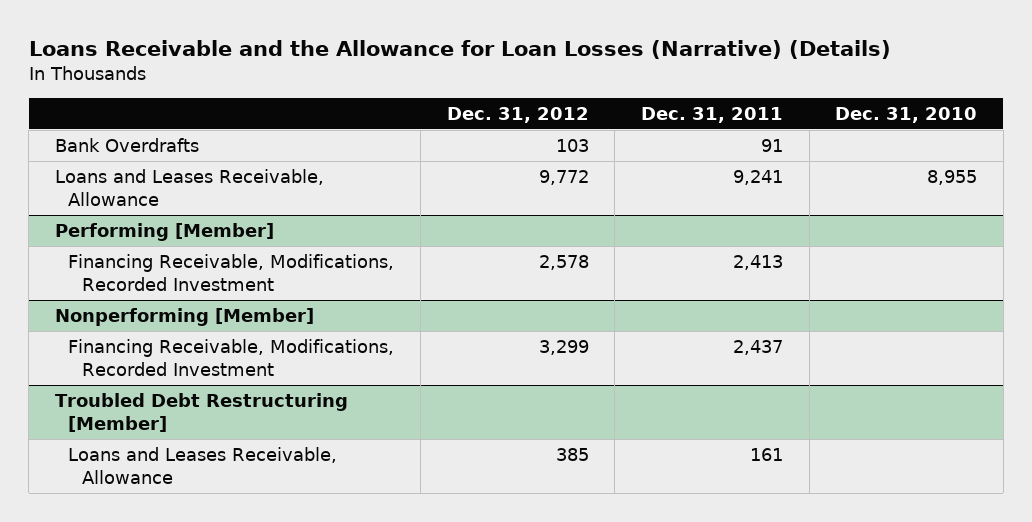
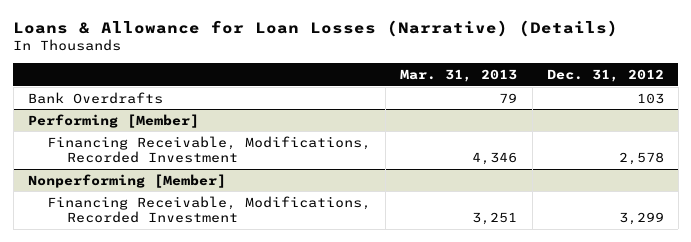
[28,40,891,60] Loans Receivable and the Allowance for Loan Losses (Narrative) (Details) -> [13,20,619,38] Loans & Allowance for Loan Losses (Narrative) (Details)
[640,107,783,124] Dec. 31, 2011 -> none
[835,107,978,124] Dec. 31, 2010 -> none
none -> [400,68,518,82] Mar. 31, 2013
[55,168,325,206] Loans and Leases Receivable, Allowance -> none
[55,392,349,432] Troubled Debt Restructuring [Member] -> none
[68,446,338,484] Loans and Leases Receivable, Allowance -> none

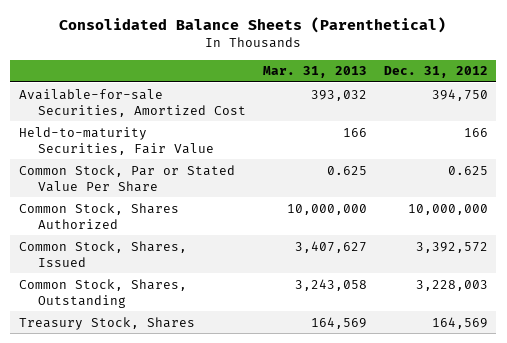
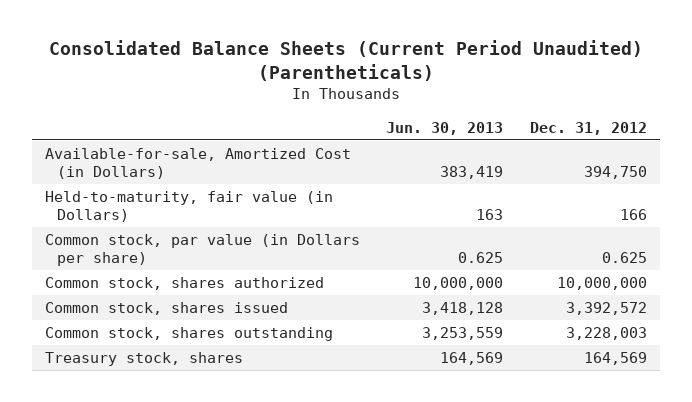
[59,17,447,34] Consolidated Balance Sheets (Parenthetical) -> [48,40,643,81] Consolidated Balance Sheets (Current Period Unaudited) (Parentheticals)
[262,66,367,79] Mar. 31, 2013 -> none
none -> [386,121,504,135] Jun. 30, 2013
[18,88,246,117] Available-for-sale Securities, Amortized Cost -> [45,148,352,179] Available-for-sale, Amortized Cost (in Dollars)
[18,126,214,155] Held-to-maturity Securities, Fair Value -> [45,191,334,222] Held-to-maturity, fair value (in Dollars)
[18,164,235,192] Common Stock, Par or Stated Value Per Share -> [45,234,361,266] Common stock, par value (in Dollars per share)
[18,202,179,229] Common Stock, Shares Authorized -> [45,277,325,291] Common stock, shares authorized
[18,240,187,267] Common Stock, Shares, Issued -> [45,302,289,316] Common stock, shares issued
[18,278,187,308] Common Stock, Shares, Outstanding -> [45,327,334,342] Common stock, shares outstanding
[18,316,195,330] Treasury Stock, Shares -> [45,352,244,367] Treasury stock, shares

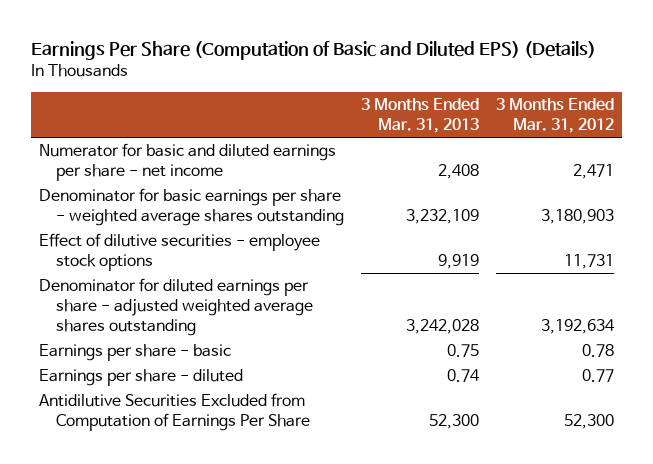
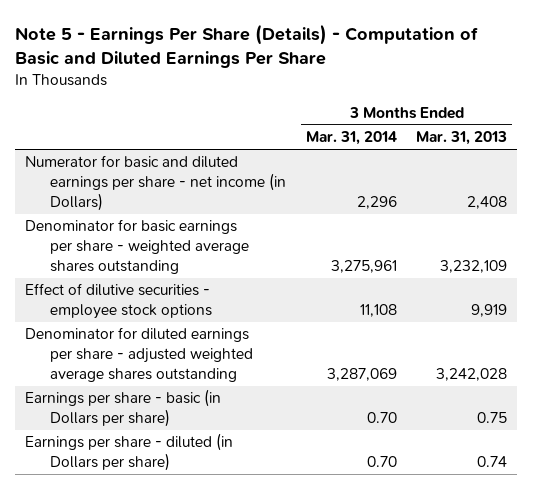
[30,41,596,61] Earnings Per Share (Computation of Basic and Diluted EPS) (Details) -> [15,23,479,68] Note 5 - Earnings Per Share (Details) - Computation of Basic and Diluted Earnings Per Share
[495,98,614,134] 3 Months Ended Mar. 31, 2012 -> none
none -> [305,131,397,146] Mar. 31, 2014
[39,143,337,181] Numerator for basic and diluted earnings per share - net income -> [25,155,286,212] Numerator for basic and diluted earnings per share - net income (in Dollars)
[39,393,310,431] Antidilutive Securities Excluded from Computation of Earnings Per Share -> none
[39,344,232,362] Earnings per share - basic -> [25,389,222,428] Earnings per share - basic (in Dollars per share)
[39,369,244,387] Earnings per share - diluted -> [25,433,234,472] Earnings per share - diluted (in Dollars per share)

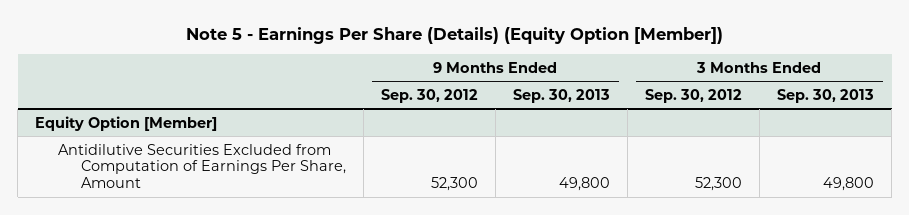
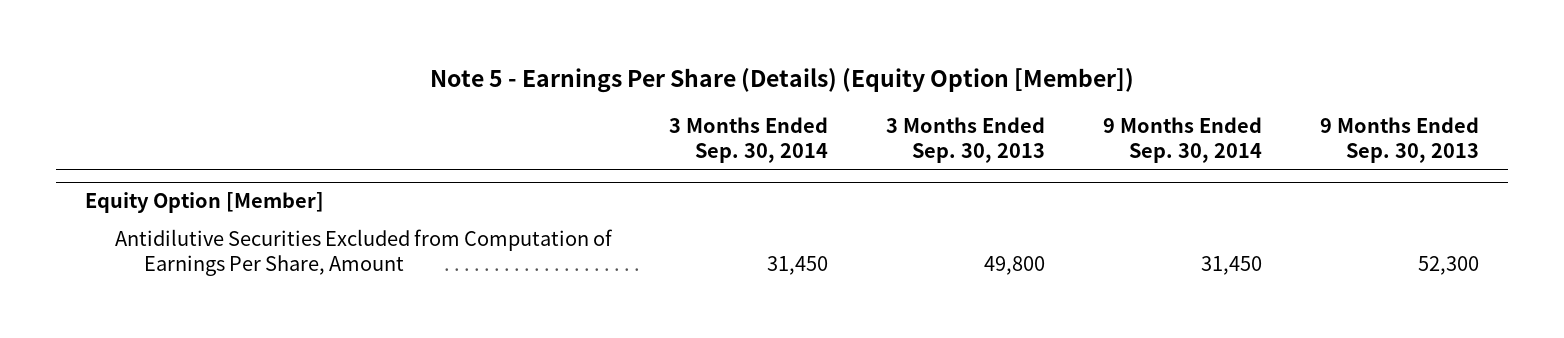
[380,88,478,103] Sep. 30, 2012 -> none
[644,88,742,103] Sep. 30, 2012 -> none
none -> [669,116,829,164] 3 Months Ended Sep. 30, 2014
none -> [1103,116,1263,164] 9 Months Ended Sep. 30, 2014
[558,177,610,192] 49,800 -> [1418,256,1480,276] 52,300

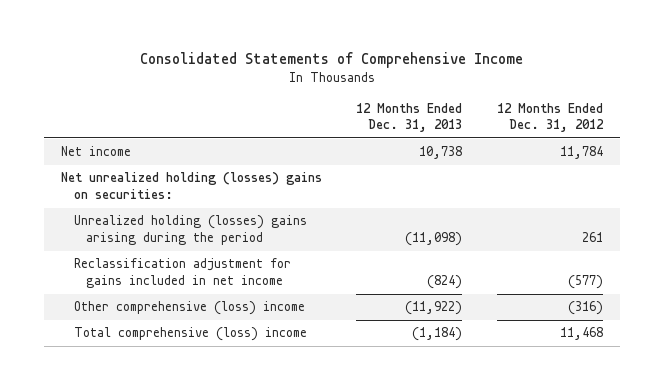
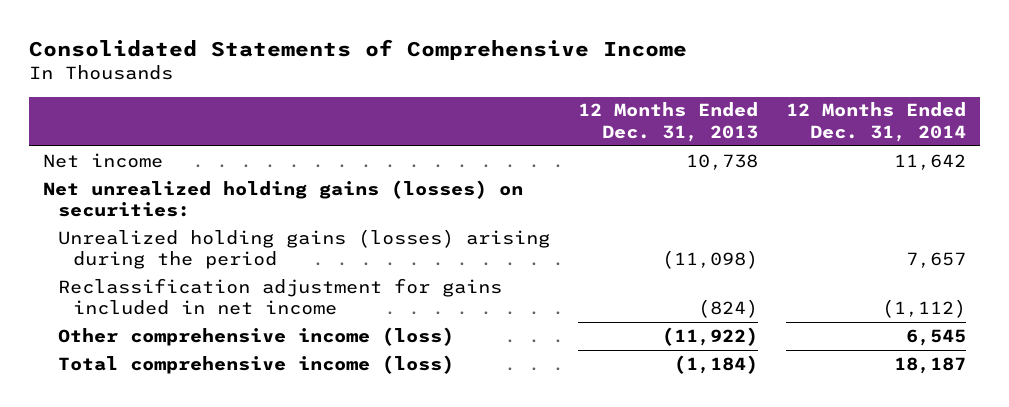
[496,102,604,133] 12 Months Ended Dec. 31, 2012 -> none
none -> [786,102,967,143] 12 Months Ended Dec. 31, 2014
[60,172,322,200] Net unrealized holding (losses) gains on securities: -> [43,179,524,218] Net unrealized holding gains (losses) on securities:
[73,215,307,246] Unrealized holding (losses) gains arising during the period -> [58,228,551,270] Unrealized holding gains (losses) arising during the period
[73,301,305,316] Other comprehensive (loss) income -> [58,326,455,346] Other comprehensive income (loss)
[73,327,307,342] Total comprehensive (loss) income -> [58,354,455,374] Total comprehensive income (loss)

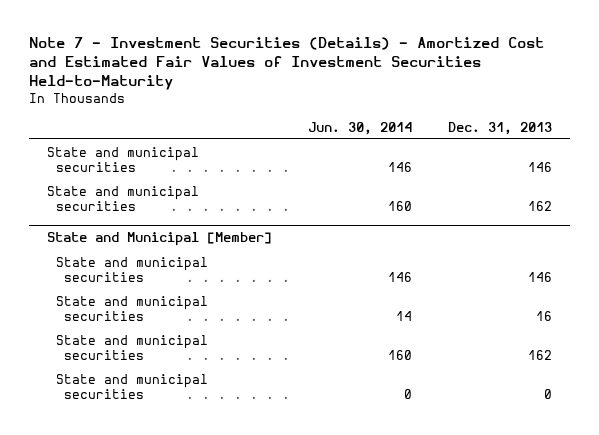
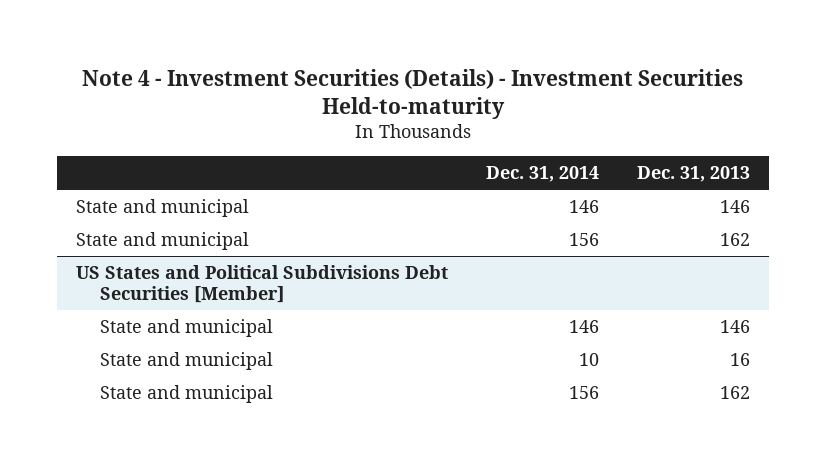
[28,36,544,91] Note 7 - Investment Securities (Details) - Amortized Cost and Estimated Fair Values of Investment Securities Held-to-Maturity -> [82,68,744,119] Note 4 - Investment Securities (Details) - Investment Securities Held-to-maturity
[307,121,412,135] Jun. 30, 2014 -> none
none -> [486,166,600,183] Dec. 31, 2014
[46,232,272,247] State and Municipal [Member] -> none
[55,373,208,400] State and municipal securities -> none
[46,146,199,173] State and municipal securities -> [76,198,250,217] State and municipal
[46,185,199,212] State and municipal securities -> [76,231,250,250] State and municipal
none -> [76,264,449,303] US States and Political Subdivisions Debt Securities [Member]
[55,256,208,283] State and municipal securities -> [99,318,273,337] State and municipal
[55,295,208,322] State and municipal securities -> [99,351,273,370] State and municipal
[55,334,208,361] State and municipal securities -> [99,384,273,403] State and municipal

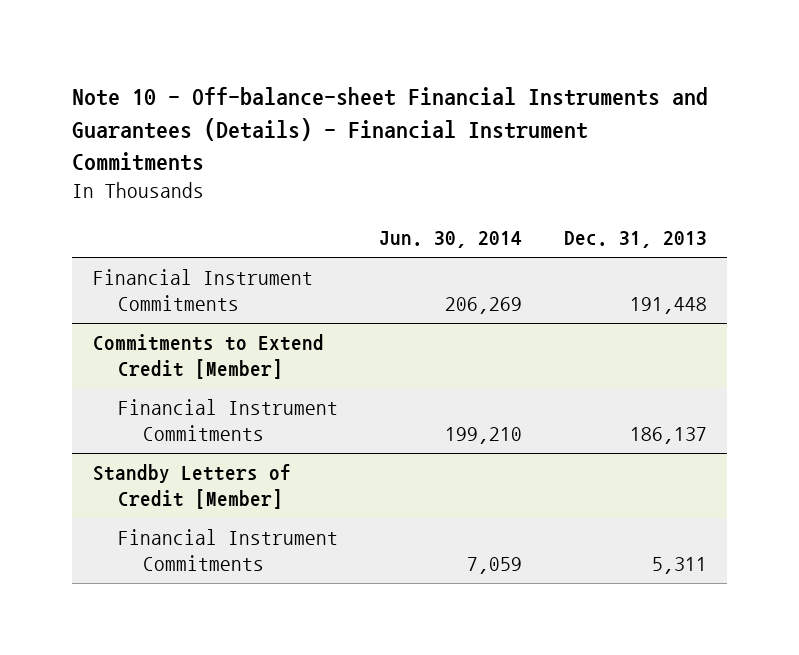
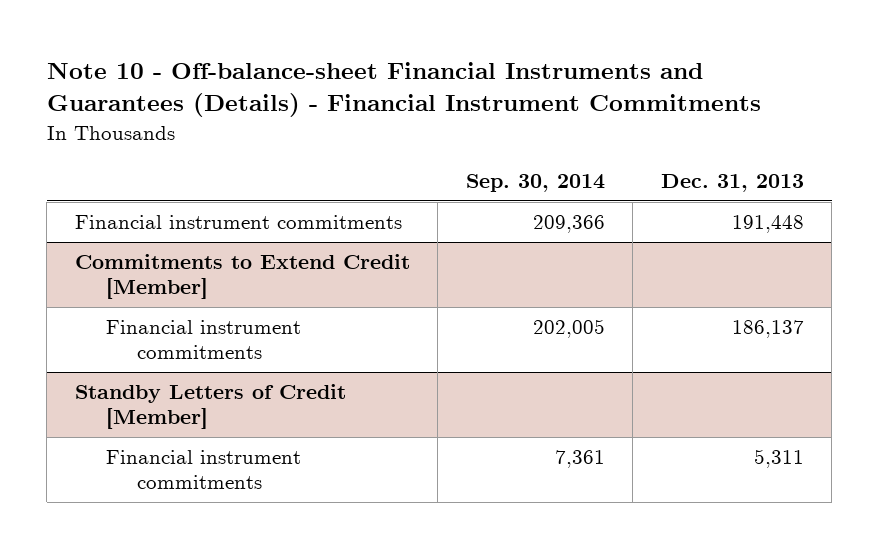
[379,231,523,249] Jun. 30, 2014 -> none
none -> [465,173,605,192] Sep. 30, 2014
[92,269,313,312] Financial Instrument Commitments -> [74,215,402,230] Financial instrument commitments
[117,399,338,442] Financial Instrument Commitments -> [105,320,301,359] Financial instrument commitments
[117,529,338,572] Financial Instrument Commitments -> [105,450,301,489] Financial instrument commitments

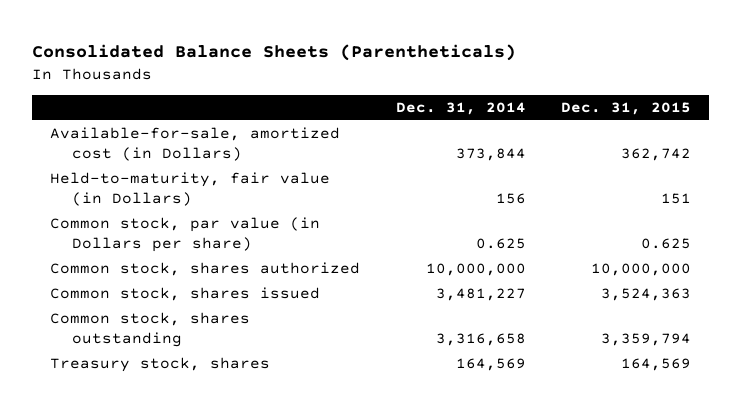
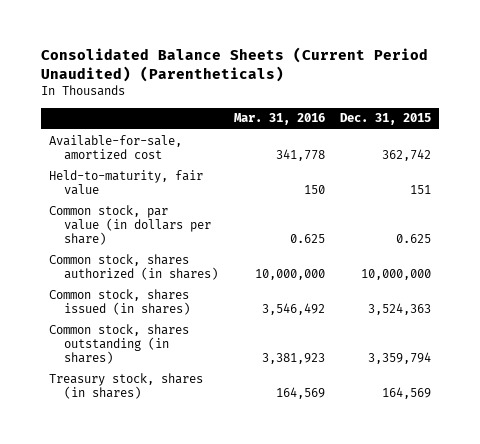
[32,44,517,62] Consolidated Balance Sheets (Parentheticals) -> [41,46,429,82] Consolidated Balance Sheets (Current Period Unaudited) (Parentheticals)
[395,102,526,116] Dec. 31, 2014 -> none
none -> [233,113,325,126] Mar. 31, 2016
[50,127,341,162] Available-for-sale, amortized cost (in Dollars) -> [48,134,182,160] Available-for-sale, amortized cost
[50,172,331,207] Held-to-maturity, fair value (in Dollars) -> [48,169,203,195] Held-to-maturity, fair value
[50,217,321,253] Common stock, par value (in Dollars per share) -> [48,204,212,246] Common stock, par value (in dollars per share)
[50,262,361,277] Common stock, shares authorized -> [48,253,219,280] Common stock, shares authorized (in shares)
[50,287,321,302] Common stock, shares issued -> [48,288,191,315] Common stock, shares issued (in shares)
[50,312,251,348] Common stock, shares outstanding -> [48,323,189,365] Common stock, shares outstanding (in shares)
[50,357,271,373] Treasury stock, shares -> [48,372,203,399] Treasury stock, shares (in shares)

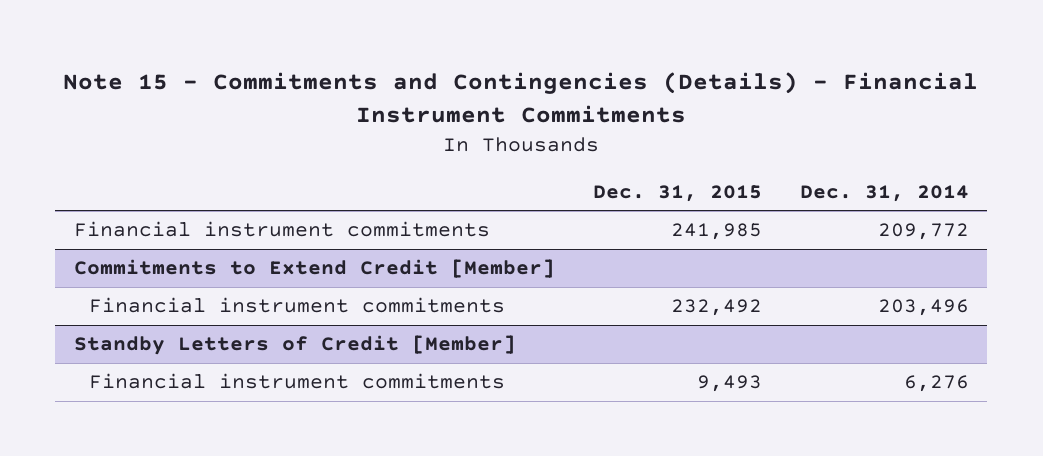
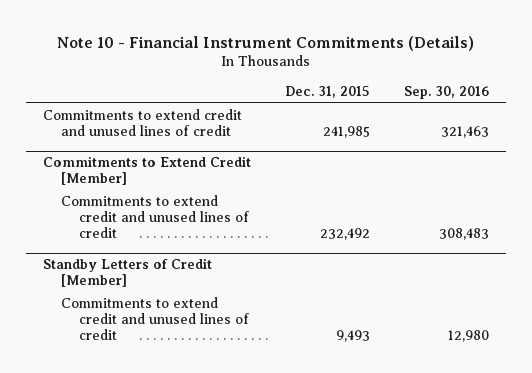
[63,71,979,123] Note 15 - Commitments and Contingencies (Details) - Financial Instrument Commitments -> [57,35,475,51] Note 10 - Financial Instrument Commitments (Details)
[799,184,969,202] Dec. 31, 2014 -> none
none -> [404,86,490,100] Sep. 30, 2016
[74,221,491,238] Financial instrument commitments -> [43,109,243,137] Commitments to extend credit and unused lines of credit
[89,297,506,314] Financial instrument commitments -> [60,195,249,239] Commitments to extend credit and unused lines of credit
[89,373,506,390] Financial instrument commitments -> [60,297,249,341] Commitments to extend credit and unused lines of credit

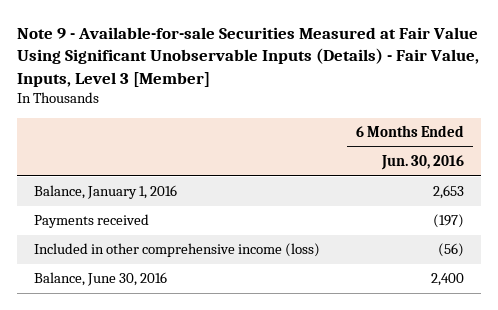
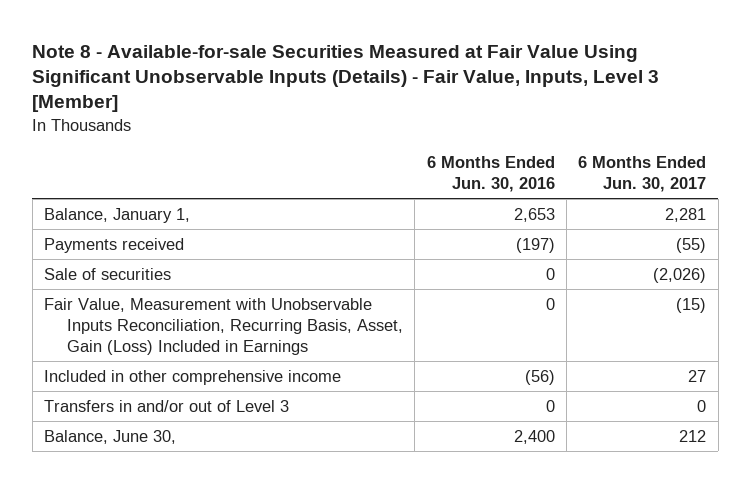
[16,27,479,87] Note 9 - Available-for-sale Securities Measured at Fair Value Using Significant Unobservable Inputs (Details) - Fair Value, Inputs, Level 3 [Member] -> [32,44,660,113] Note 8 - Available-for-sale Securities Measured at Fair Value Using Significant Unobservable Inputs (Details) - Fair Value, Inputs, Level 3 [Member]
none -> [578,155,707,192] 6 Months Ended Jun. 30, 2017
[34,185,178,200] Balance, January 1, 2016 -> [43,207,190,223] Balance, January 1,
none -> [43,267,171,280] Sale of securities
none -> [43,297,403,355] Fair Value, Measurement with Unobservable Inputs Reconciliation, Recurring Basis, Asset, Gain (Loss) Included in Earnings
[34,243,321,258] Included in other comprehensive income (loss) -> [43,369,341,385] Included in other comprehensive income
none -> [43,399,289,412] Transfers in and/or out of Level 3
[34,272,168,287] Balance, June 30, 2016 -> [43,429,176,444] Balance, June 30,

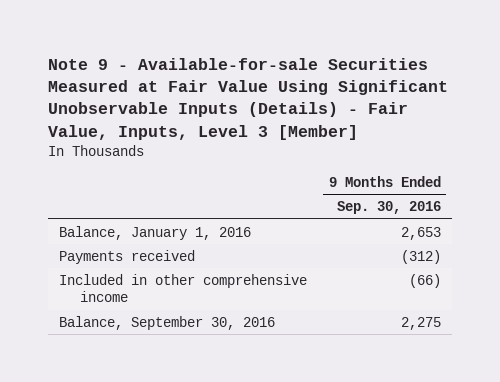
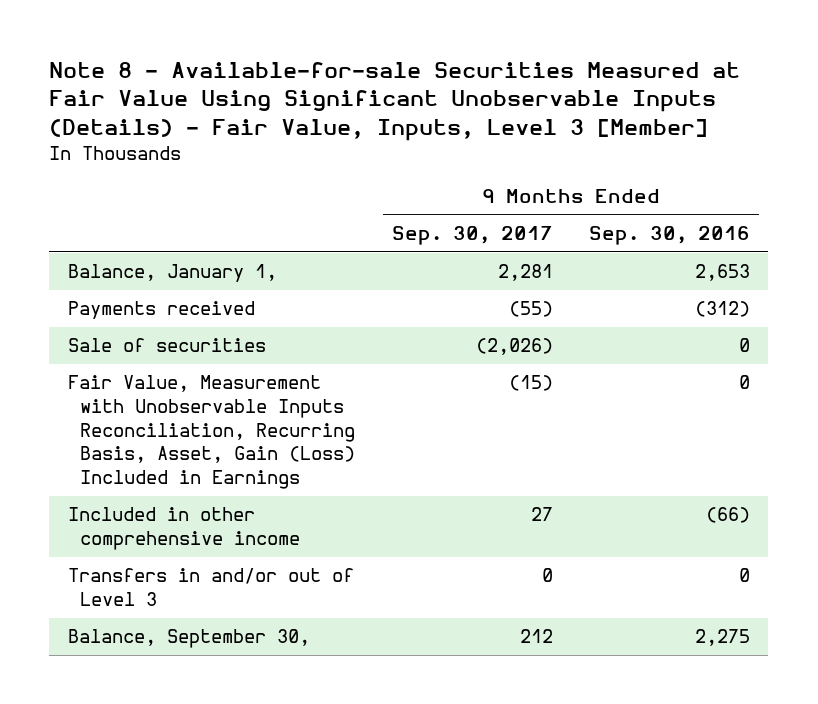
[48,58,449,140] Note 9 - Available-for-sale Securities Measured at Fair Value Using Significant Unobservable Inputs (Details) - Fair Value, Inputs, Level 3 [Member] -> [49,61,741,141] Note 8 - Available-for-sale Securities Measured at Fair Value Using Significant Unobservable Inputs (Details) - Fair Value, Inputs, Level 3 [Member]
none -> [391,226,553,246] Sep. 30, 2017
[59,225,252,240] Balance, January 1, 2016 -> [67,264,277,283] Balance, January 1,
none -> [67,338,266,353] Sale of securities
none -> [67,375,356,490] Fair Value, Measurement with Unobservable Inputs Reconciliation, Recurring Basis, Asset, Gain (Loss) Included in Earnings
none -> [67,568,354,607] Transfers in and/or out of Level 3
[59,315,276,330] Balance, September 30, 2016 -> [67,629,310,649] Balance, September 30,

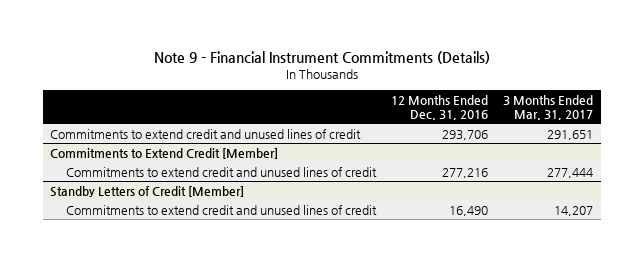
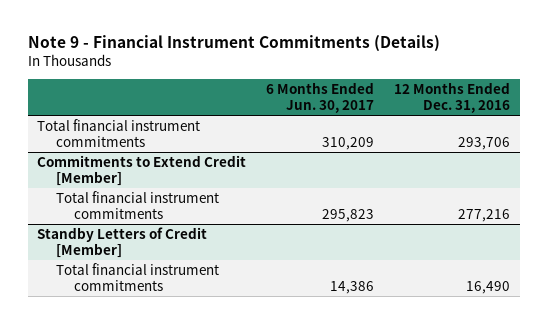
[503,95,594,121] 3 Months Ended Mar. 31, 2017 -> none
none -> [266,82,375,114] 6 Months Ended Jun. 30, 2017
[50,128,362,139] Commitments to extend credit and unused lines of credit -> [37,119,201,147] Total financial instrument commitments
[66,166,378,177] Commitments to extend credit and unused lines of credit -> [55,191,219,219] Total financial instrument commitments
[66,204,378,215] Commitments to extend credit and unused lines of credit -> [55,263,219,291] Total financial instrument commitments

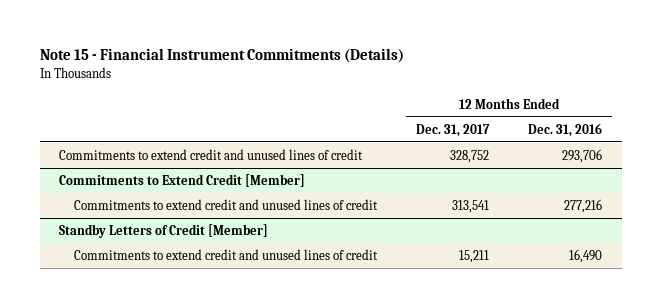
[27,35,440,53] Note 9 - Financial Instrument Commitments (Details) -> [39,48,404,64] Note 15 - Financial Instrument Commitments (Details)
[266,82,375,114] 6 Months Ended Jun. 30, 2017 -> none
none -> [415,123,490,137] Dec. 31, 2017
[37,119,201,147] Total financial instrument commitments -> [59,149,364,161] Commitments to extend credit and unused lines of credit
[55,191,219,219] Total financial instrument commitments -> [73,199,378,211] Commitments to extend credit and unused lines of credit
[55,263,219,291] Total financial instrument commitments -> [73,249,378,261] Commitments to extend credit and unused lines of credit

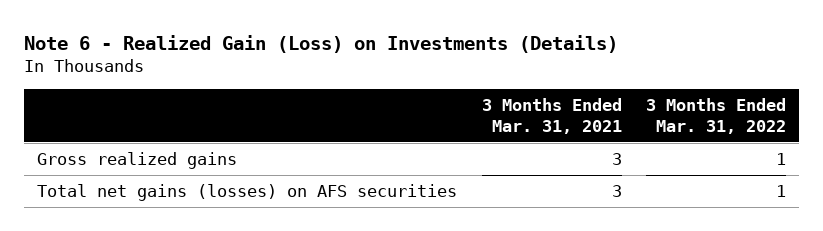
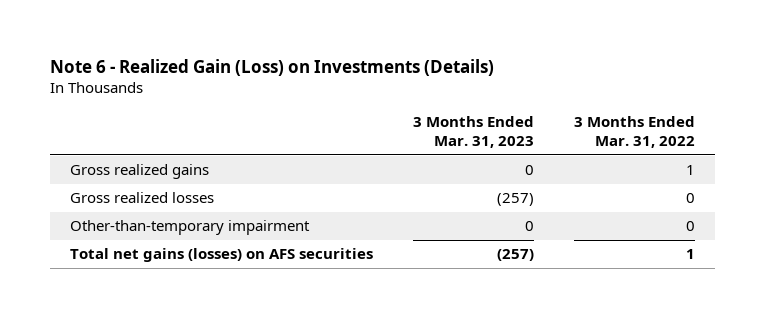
[481,98,622,134] 3 Months Ended Mar. 31, 2021 -> none
none -> [412,115,534,149] 3 Months Ended Mar. 31, 2023
none -> [69,192,214,204] Gross realized losses
none -> [69,220,310,236] Other-than-temporary impairment

